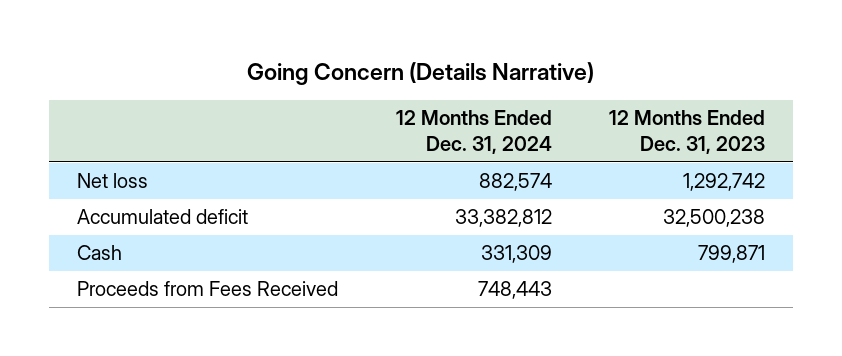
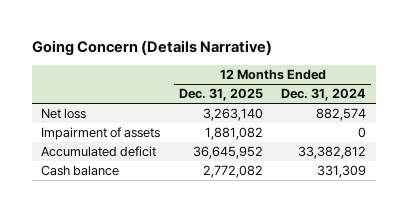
[608,110,765,155] 12 Months Ended Dec. 31, 2023 -> none
none -> [178,88,263,102] Dec. 31, 2025
none -> [41,127,161,141] Impairment of assets
[77,281,339,297] Proceeds from Fees Received -> none
[77,245,123,261] Cash -> [41,165,120,177] Cash balance

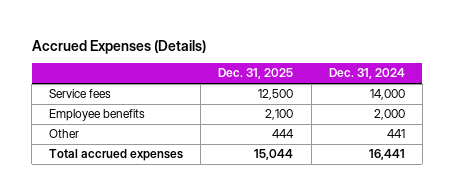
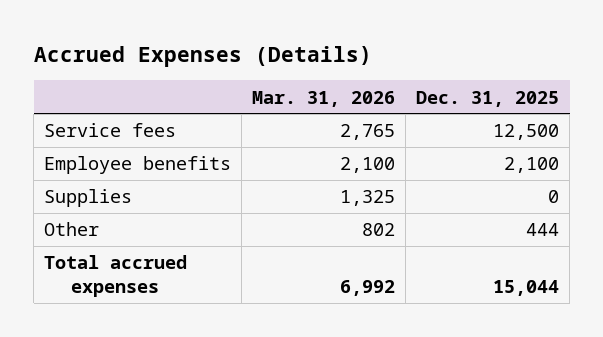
[328,68,405,80] Dec. 31, 2024 -> none
none -> [252,90,396,107] Mar. 31, 2026
none -> [44,189,133,208] Supplies

